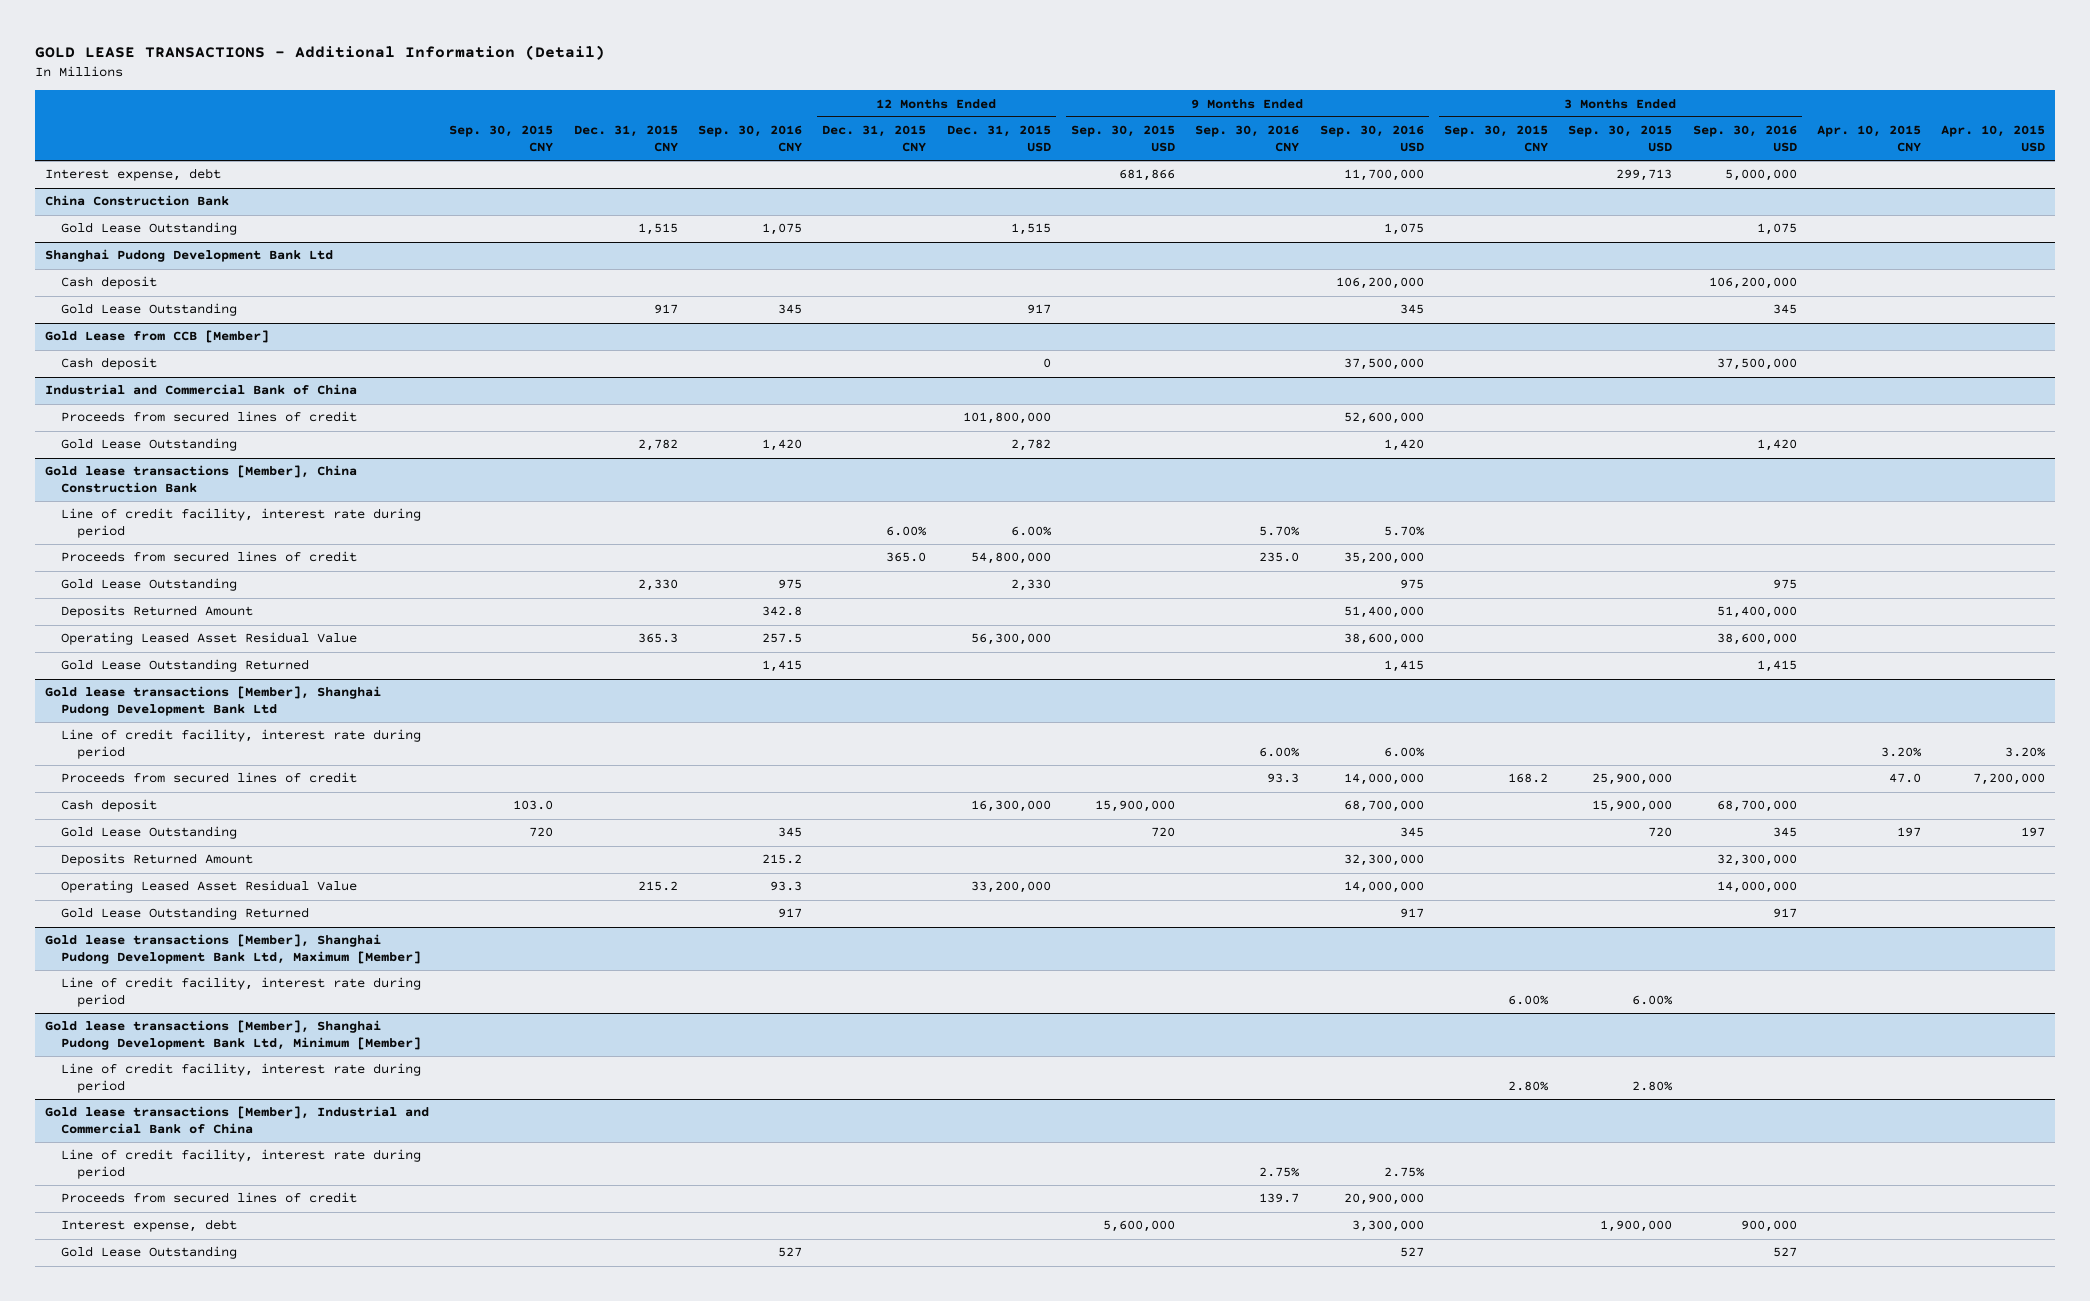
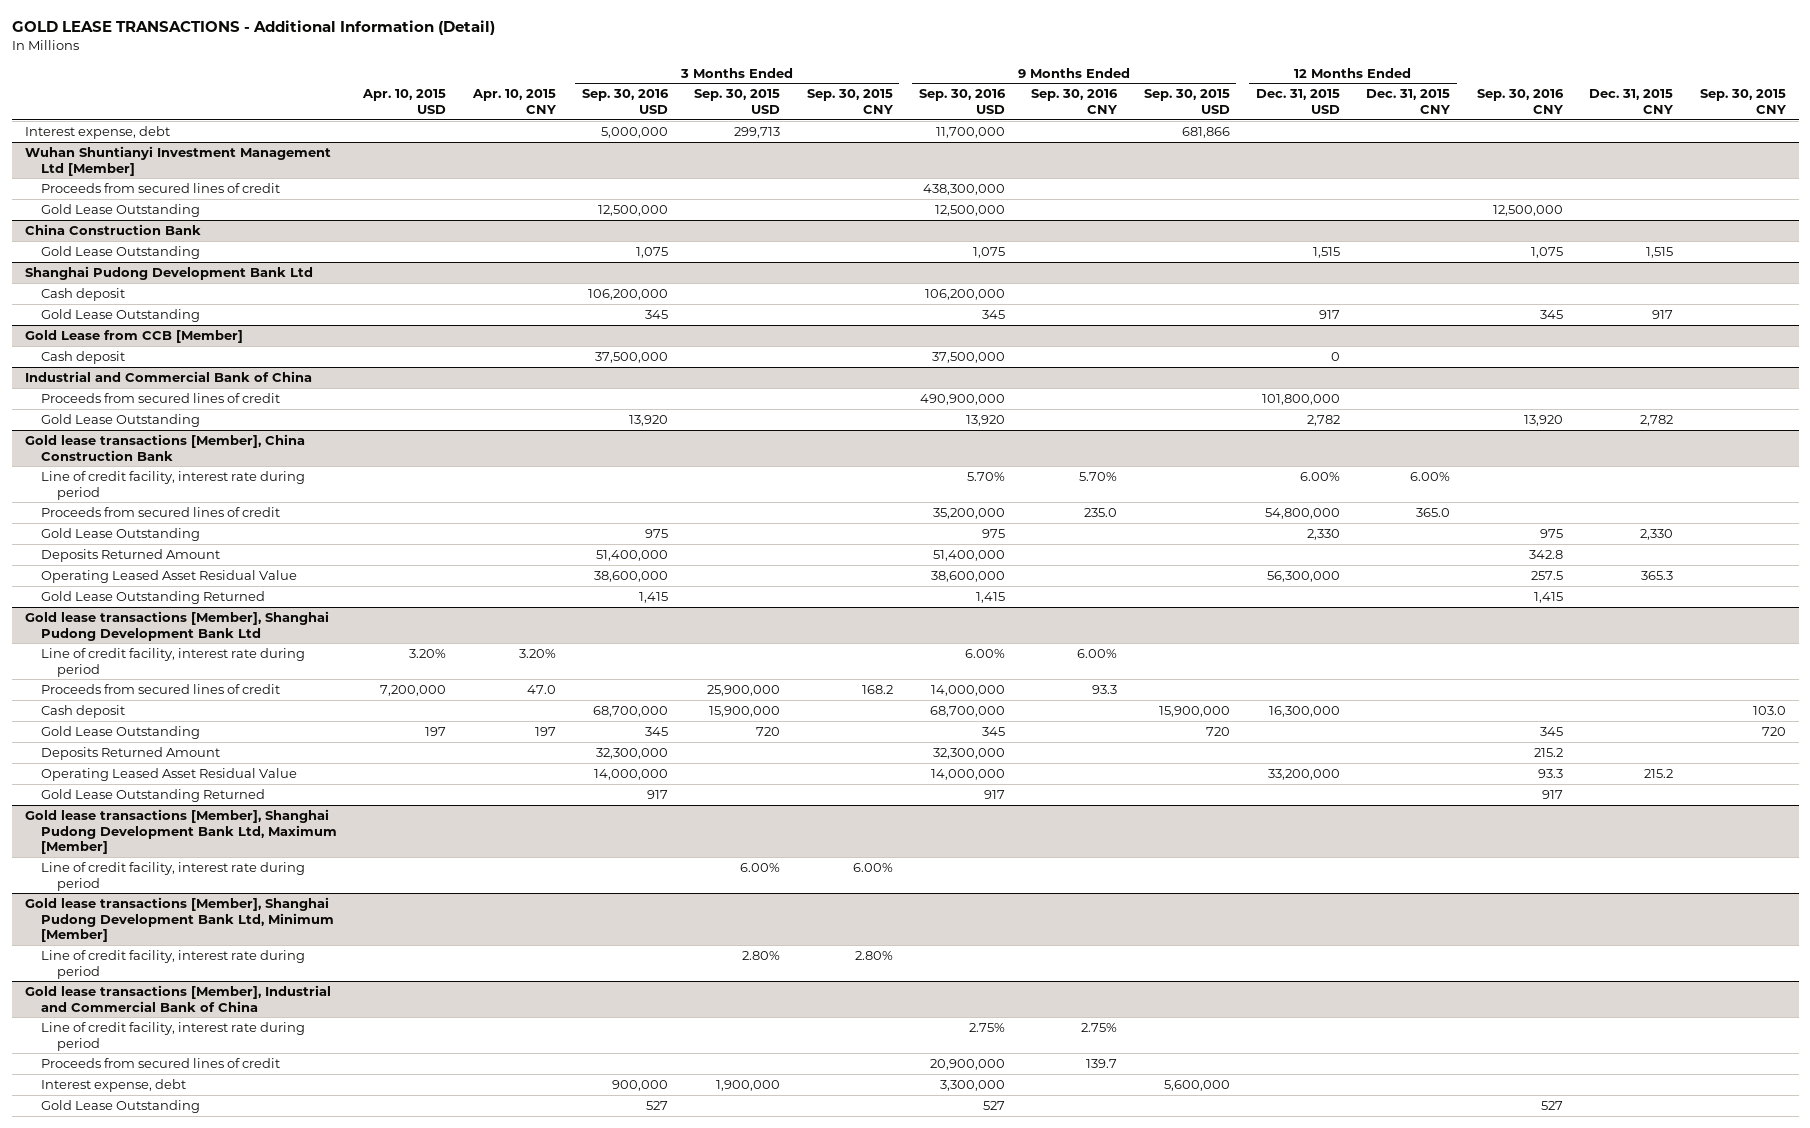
none -> [24,145,331,176] Wuhan Shuntianyi Investment Management Ltd [Member]
none -> [40,182,280,193] Proceeds from secured lines of credit
none -> [40,203,200,217] Gold Lease Outstanding
[1343,412,1424,425] 52,600,000 -> [920,393,1006,405] 490,900,000
[761,439,802,452] 1,420 -> [1523,414,1563,426] 13,920
[1383,439,1424,452] 1,420 -> [966,414,1006,426] 13,920
[1756,439,1797,452] 1,420 -> [628,414,668,426] 13,920

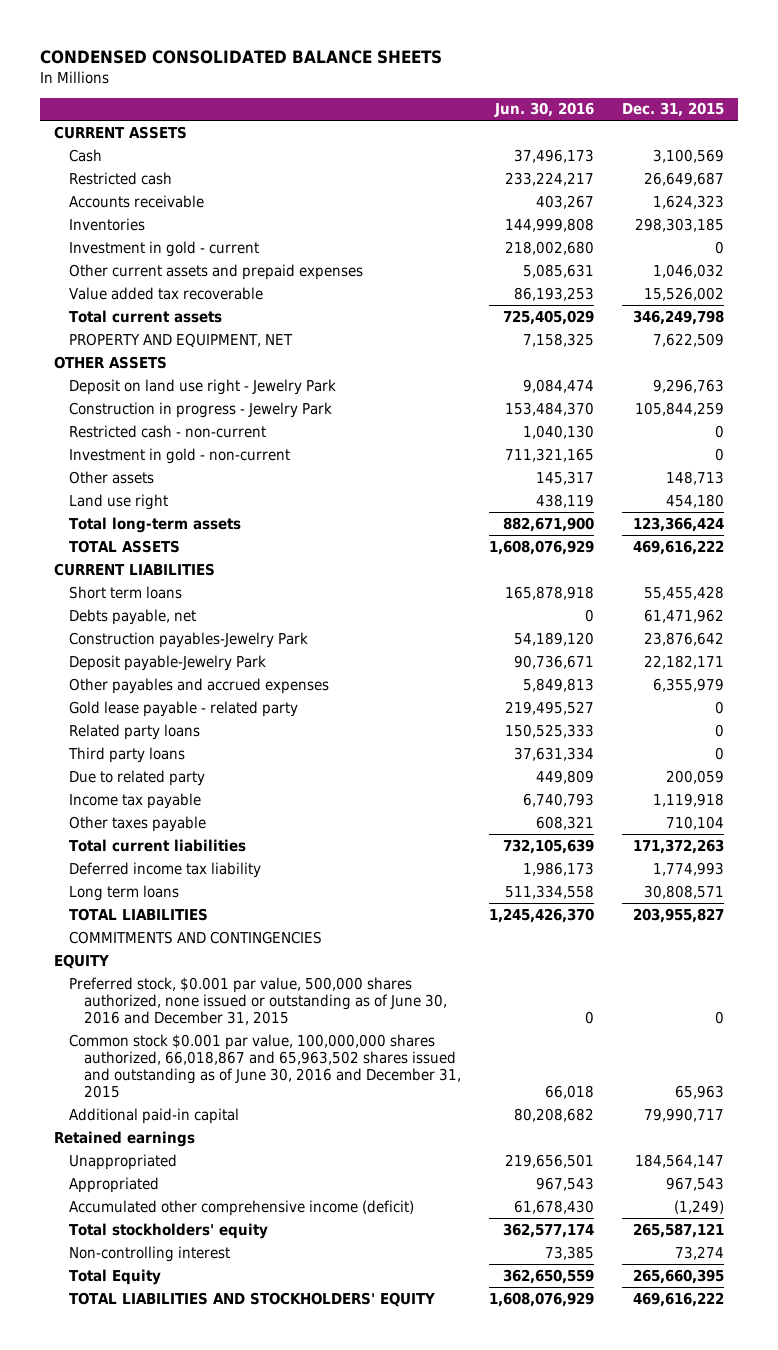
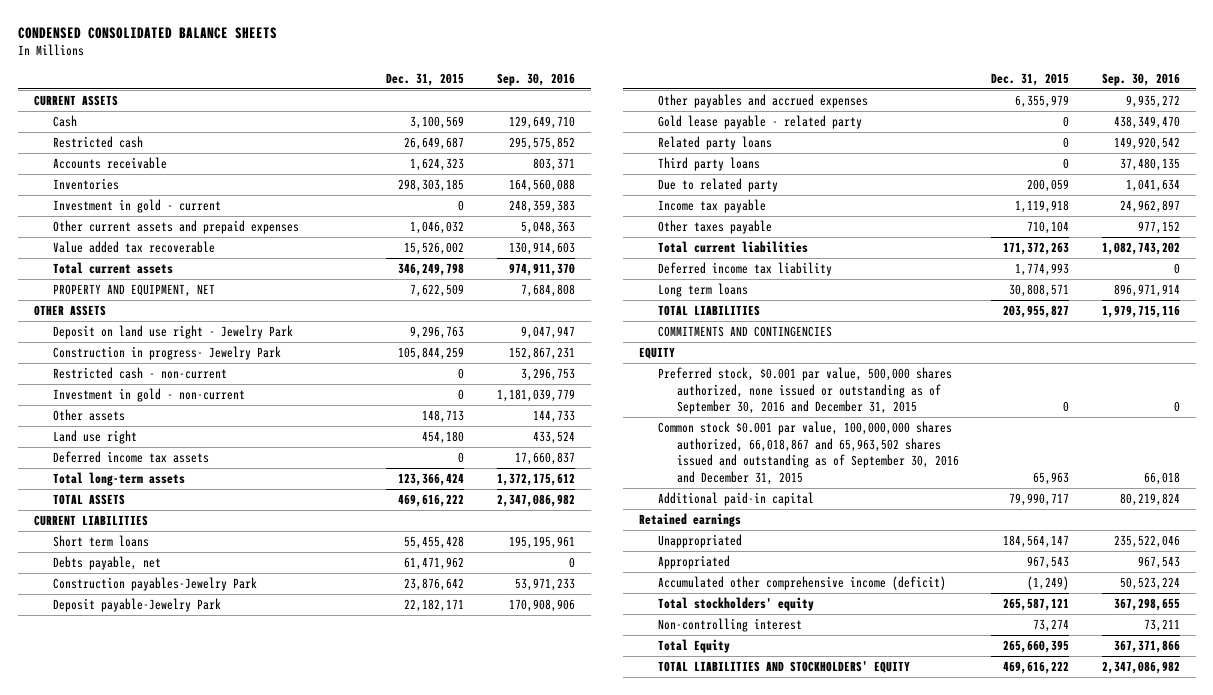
[493,102,594,118] Jun. 30, 2016 -> none
none -> [496,72,575,86] Sep. 30, 2016
[69,401,333,418] Construction in progress - Jewelry Park -> [52,345,281,360] Construction in progress- Jewelry Park
none -> [52,450,209,463] Deferred income tax assets
[69,976,447,1025] Preferred stock, $0.001 par value, 500,000 shares authorized, none issued or outstanding as of June 30, 2016 and December 31, 2015 -> [658,366,953,415] Preferred stock, $0.001 par value, 500,000 shares authorized, none issued or outstanding as of September 30, 2016 and December 31, 2015
[69,1033,461,1099] Common stock $0.001 par value, 100,000,000 shares authorized, 66,018,867 and 65,963,502 shares issued and outstanding as of June 30, 2016 and December 31, 2015 -> [658,420,960,485] Common stock $0.001 par value, 100,000,000 shares authorized, 66,018,867 and 65,963,502 shares issued and outstanding as of September 30, 2016 and December 31, 2015

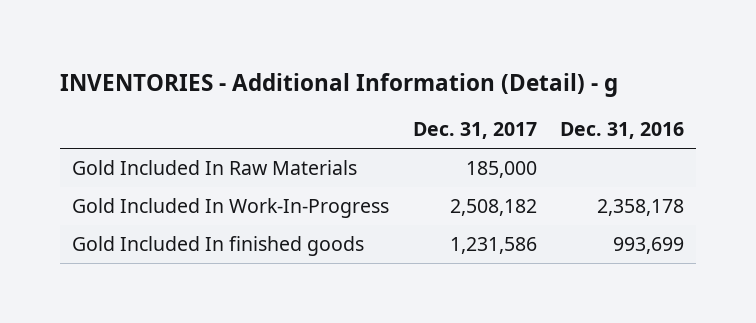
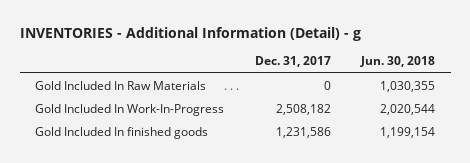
[560,122,685,140] Dec. 31, 2016 -> none
none -> [360,56,436,68] Jun. 30, 2018
[465,160,537,178] 185,000 -> [323,80,331,90] 0

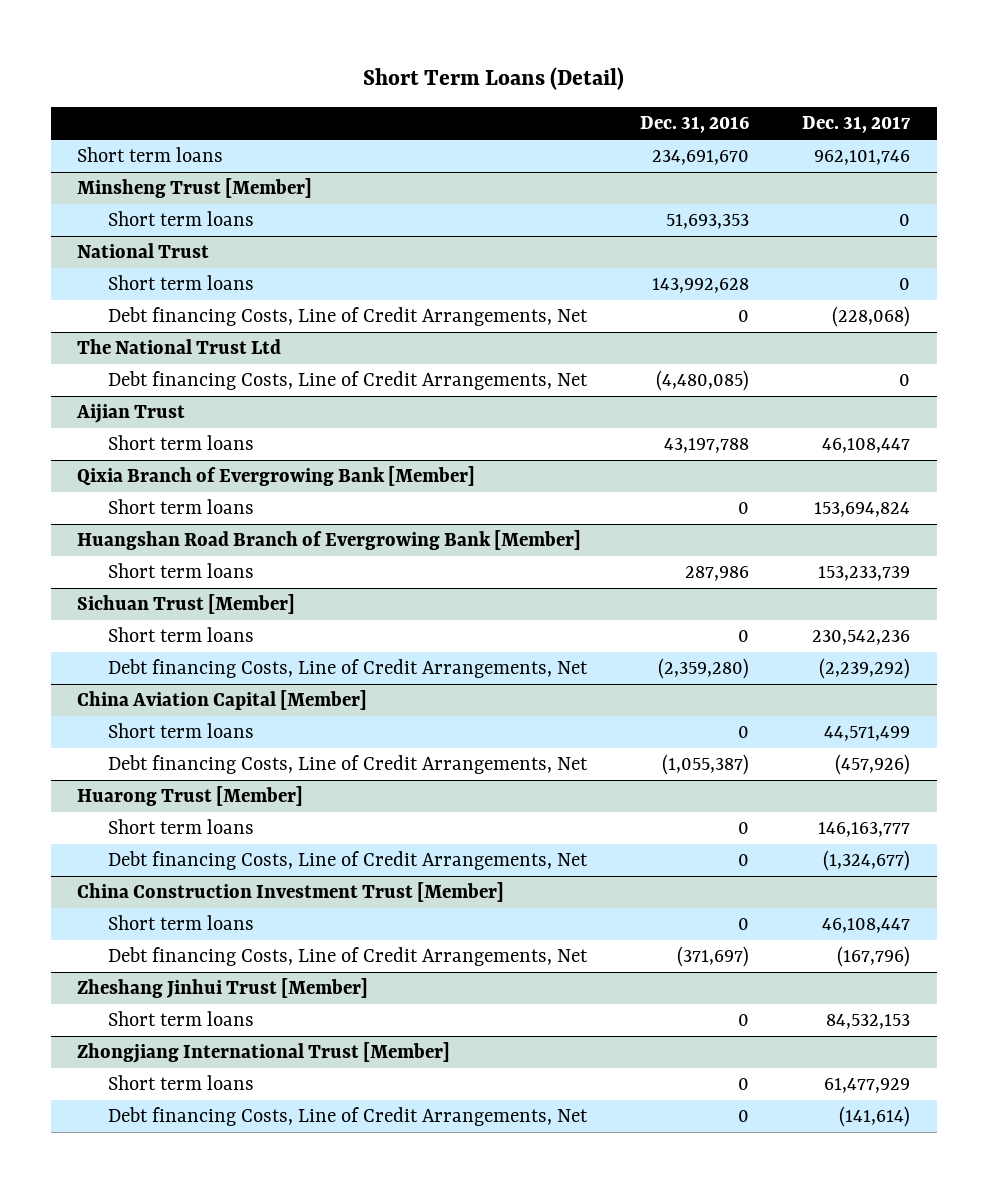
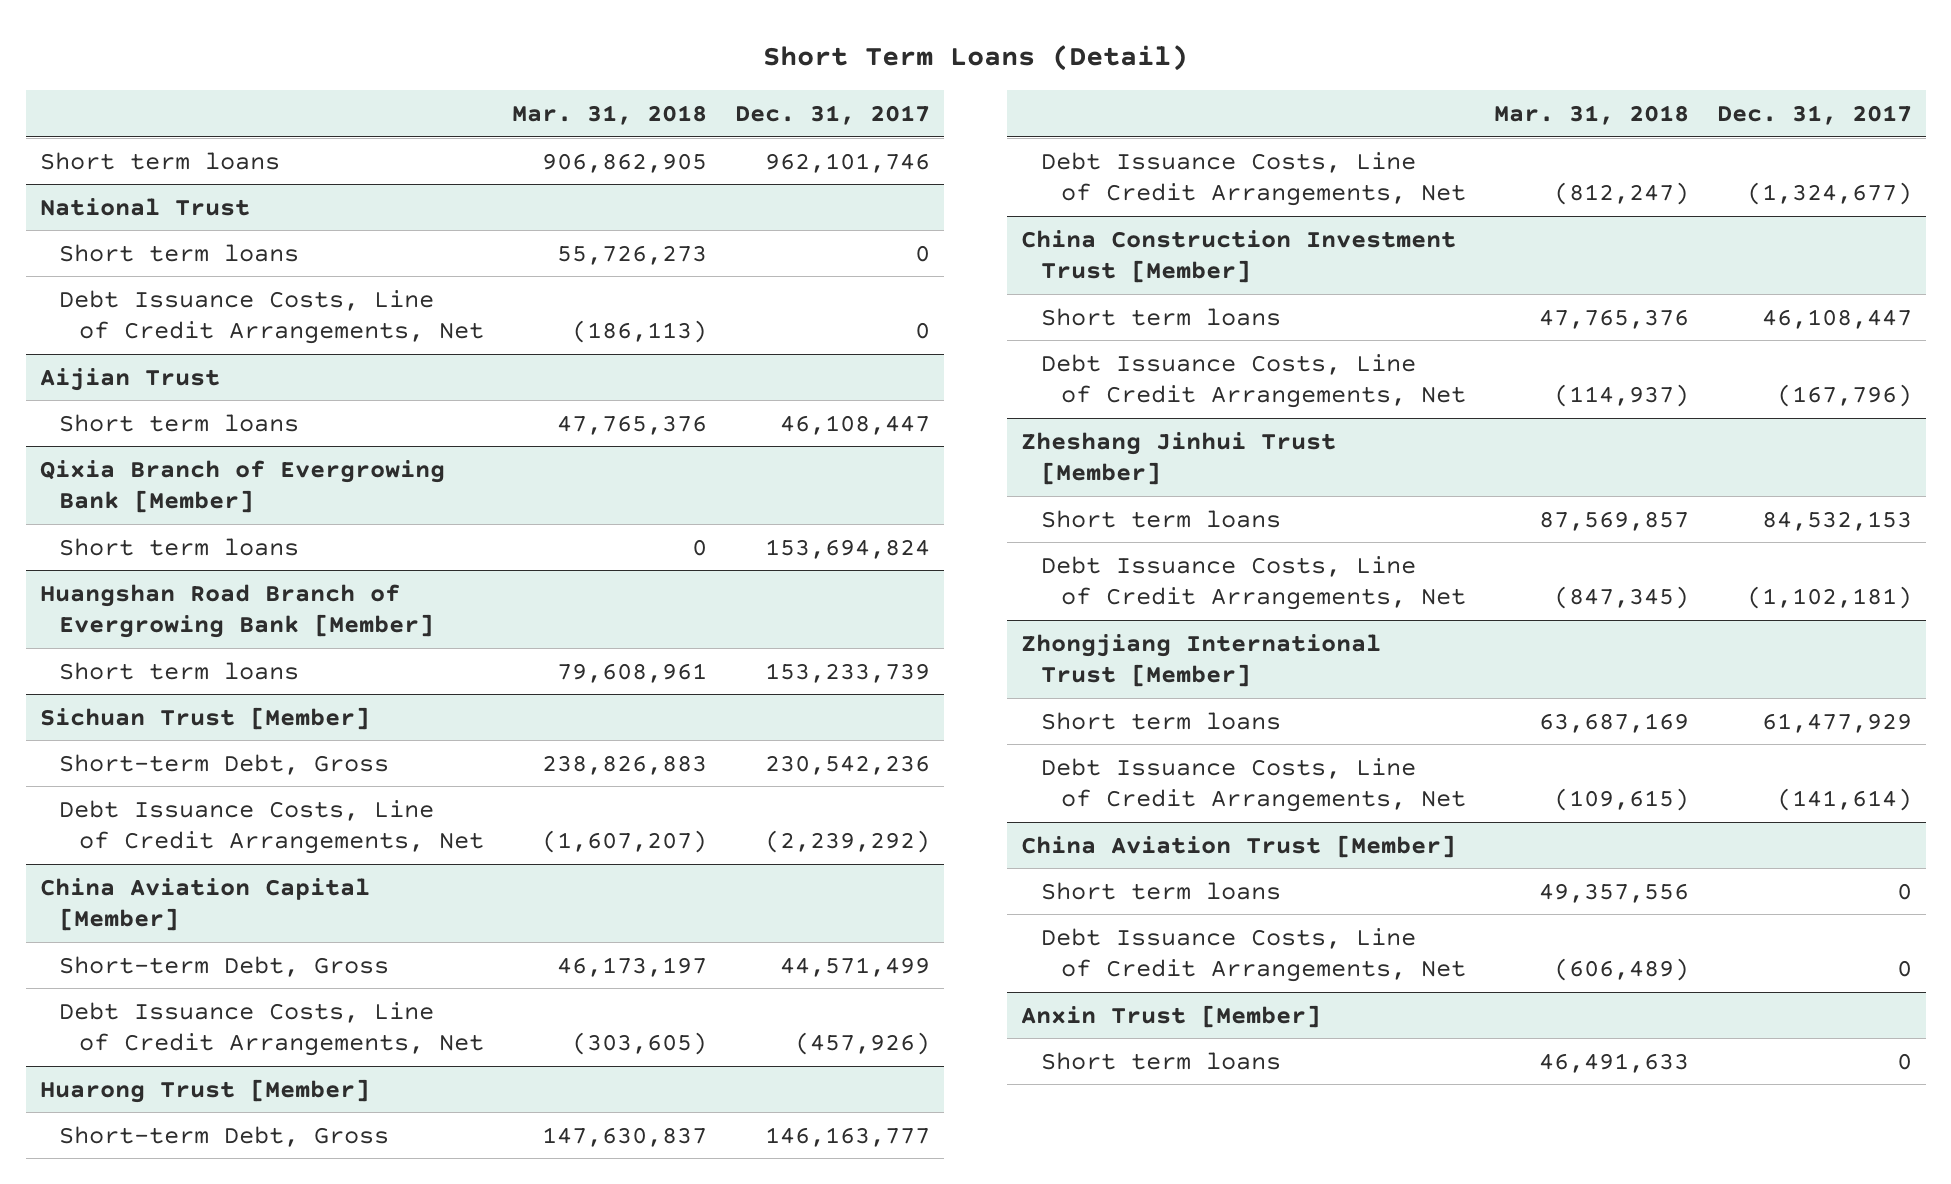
[640,116,750,134] Dec. 31, 2016 -> none
none -> [512,104,708,125] Mar. 31, 2018
[77,178,313,199] Minsheng Trust [Member] -> none
[108,211,255,227] Short term loans -> none
[77,339,282,355] The National Trust Ltd -> none
[108,371,589,391] Debt financing Costs, Line of Credit Arrangements, Net -> none
[108,307,589,327] Debt financing Costs, Line of Credit Arrangements, Net -> [59,289,485,345] Debt Issuance Costs, Line of Credit Arrangements, Net
[832,306,911,328] (228,068) -> [915,322,931,340] 0
[108,627,255,643] Short term loans -> [59,753,390,775] Short-term Debt, Gross
[108,659,589,679] Debt financing Costs, Line of Credit Arrangements, Net -> [59,799,485,855] Debt Issuance Costs, Line of Credit Arrangements, Net
[108,723,255,739] Short term loans -> [59,955,390,977] Short-term Debt, Gross
[108,755,589,775] Debt financing Costs, Line of Credit Arrangements, Net -> [59,1001,485,1057] Debt Issuance Costs, Line of Credit Arrangements, Net
[108,819,255,835] Short term loans -> [59,1125,390,1147] Short-term Debt, Gross
[108,851,589,871] Debt financing Costs, Line of Credit Arrangements, Net -> [1041,151,1466,207] Debt Issuance Costs, Line of Credit Arrangements, Net
[108,947,589,967] Debt financing Costs, Line of Credit Arrangements, Net -> [1041,353,1466,409] Debt Issuance Costs, Line of Credit Arrangements, Net
none -> [1041,555,1466,611] Debt Issuance Costs, Line of Credit Arrangements, Net
[108,1107,589,1127] Debt financing Costs, Line of Credit Arrangements, Net -> [1041,757,1466,813] Debt Issuance Costs, Line of Credit Arrangements, Net
none -> [1021,834,1457,858] China Aviation Trust [Member]
none -> [1041,881,1282,900] Short term loans
none -> [1041,927,1466,983] Debt Issuance Costs, Line of Credit Arrangements, Net
none -> [1021,1004,1322,1028] Anxin Trust [Member]
none -> [1041,1051,1282,1070] Short term loans

